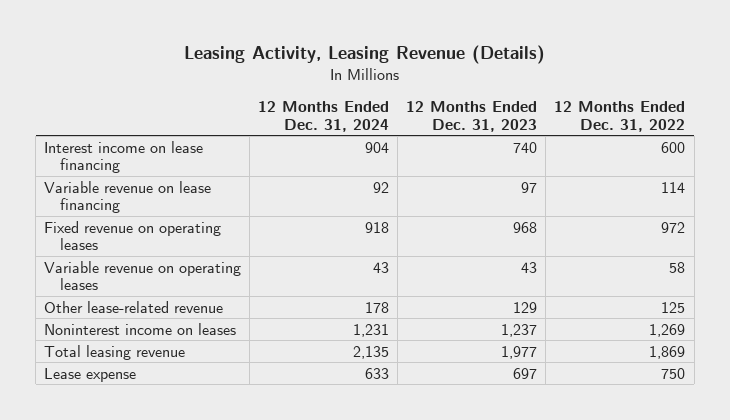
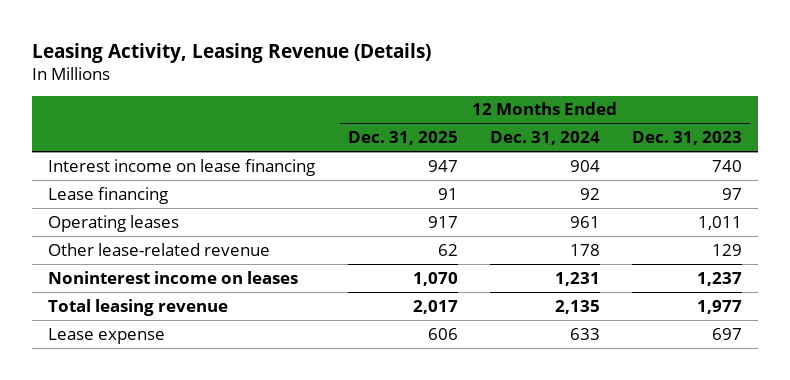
[554,100,686,132] 12 Months Ended Dec. 31, 2022 -> none
none -> [347,131,458,146] Dec. 31, 2025
[44,220,222,251] Fixed revenue on operating leases -> none
[44,260,242,291] Variable revenue on operating leases -> none
[44,180,212,214] Variable revenue on lease financing -> [48,186,169,204] Lease financing
none -> [48,214,180,232] Operating leases

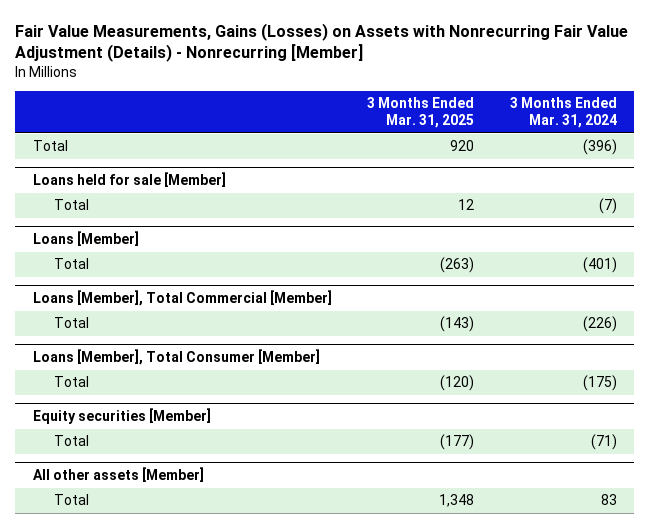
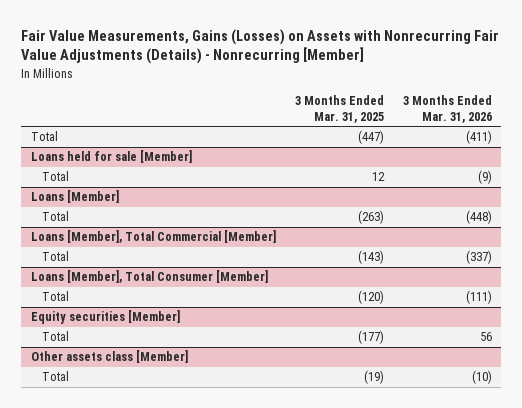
[15,22,629,63] Fair Value Measurements, Gains (Losses) on Assets with Nonrecurring Fair Value Adjustment (Details) - Nonrecurring [Member] -> [20,28,499,65] Fair Value Measurements, Gains (Losses) on Assets with Nonrecurring Fair Value Adjustments (Details) - Nonrecurring [Member]
[509,96,617,129] 3 Months Ended Mar. 31, 2024 -> none
none -> [402,94,492,123] 3 Months Ended Mar. 31, 2026
[450,140,475,152] 920 -> [357,130,384,145] (447)
[33,467,205,483] All other assets [Member] -> [30,350,188,364] Other assets class [Member]
[439,494,475,508] 1,348 -> [363,370,384,385] (19)

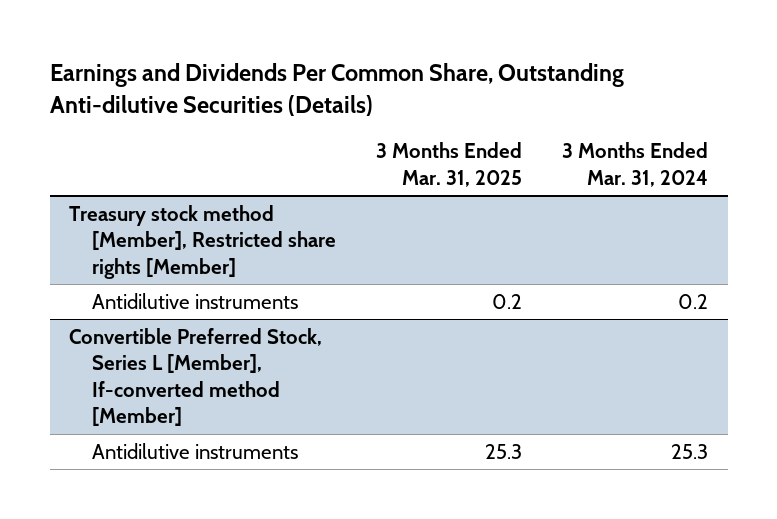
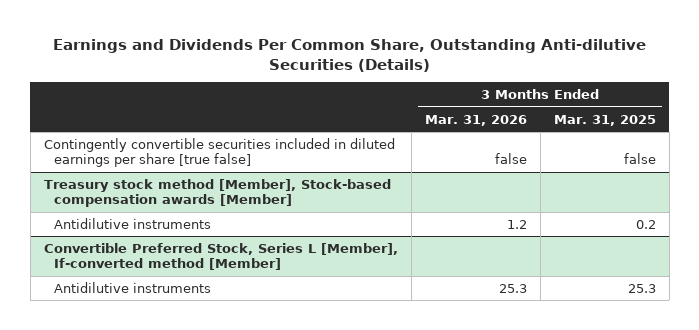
[561,142,708,187] 3 Months Ended Mar. 31, 2024 -> none
none -> [424,114,527,126] Mar. 31, 2026
[69,204,337,279] Treasury stock method [Member], Restricted share rights [Member] -> none
none -> [43,137,395,168] Contingently convertible securities included in diluted earnings per share [true false]
none -> [43,178,391,208] Treasury stock method [Member], Stock-based compensation awards [Member]

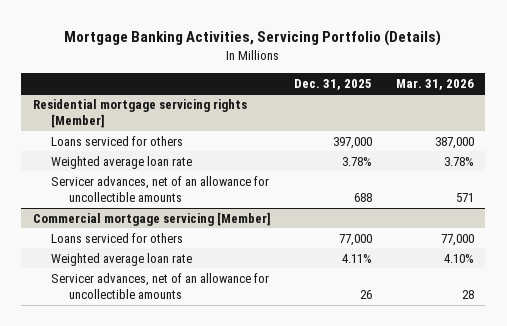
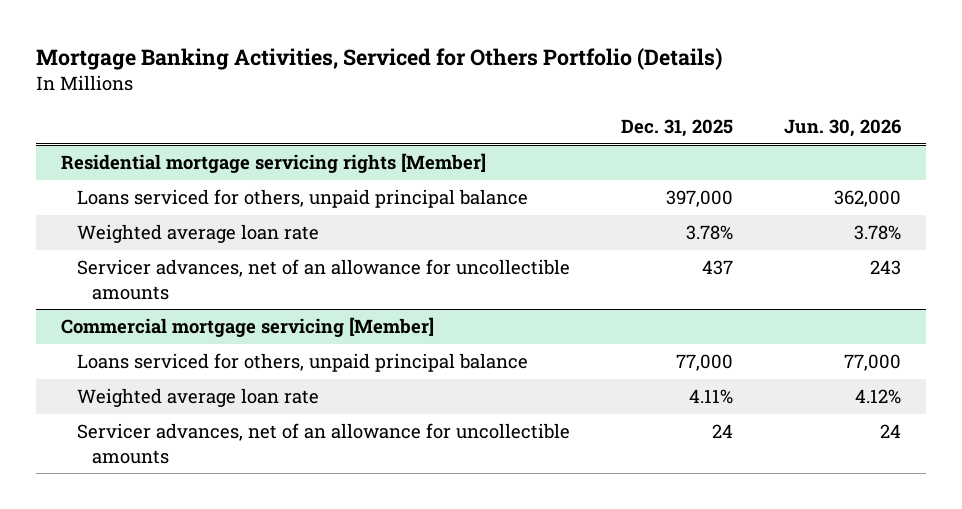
[64,29,442,46] Mortgage Banking Activities, Servicing Portfolio (Details) -> [35,47,722,70] Mortgage Banking Activities, Serviced for Others Portfolio (Details)
[395,78,474,90] Mar. 31, 2026 -> none
none -> [783,118,901,137] Jun. 30, 2026
[50,135,183,146] Loans serviced for others -> [76,189,528,209] Loans serviced for others, unpaid principal balance
[354,193,373,203] 688 -> [701,260,733,276] 437
[50,232,183,243] Loans serviced for others -> [76,353,528,373] Loans serviced for others, unpaid principal balance
[360,290,373,300] 26 -> [711,424,733,439] 24

